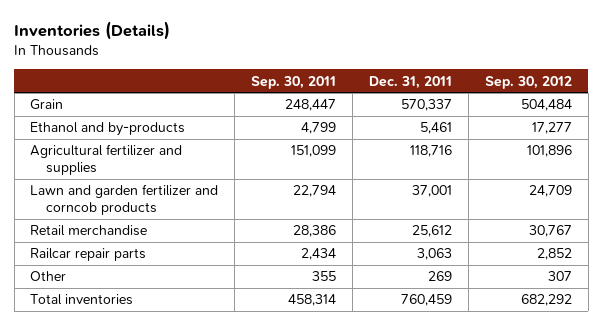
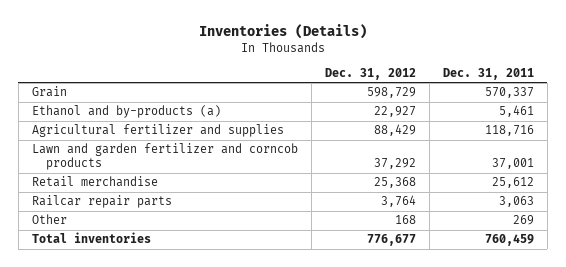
[251,75,337,89] Sep. 30, 2011 -> none
[484,75,572,89] Sep. 30, 2012 -> none
none -> [324,67,416,80] Dec. 31, 2012
[30,122,186,137] Ethanol and by-products -> [31,105,221,119] Ethanol and by-products (a)

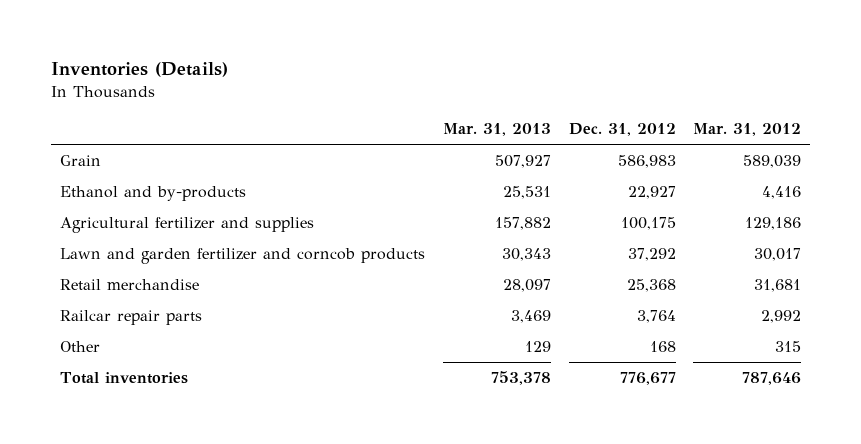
[442,67,534,80] Dec. 31, 2011 -> none
none -> [442,122,551,136] Mar. 31, 2013
none -> [693,122,802,136] Mar. 31, 2012
[366,87,416,99] 598,729 -> [617,155,676,169] 586,983
[31,105,221,119] Ethanol and by-products (a) -> [59,186,246,202] Ethanol and by-products
[373,124,416,137] 88,429 -> [620,217,676,231] 100,175

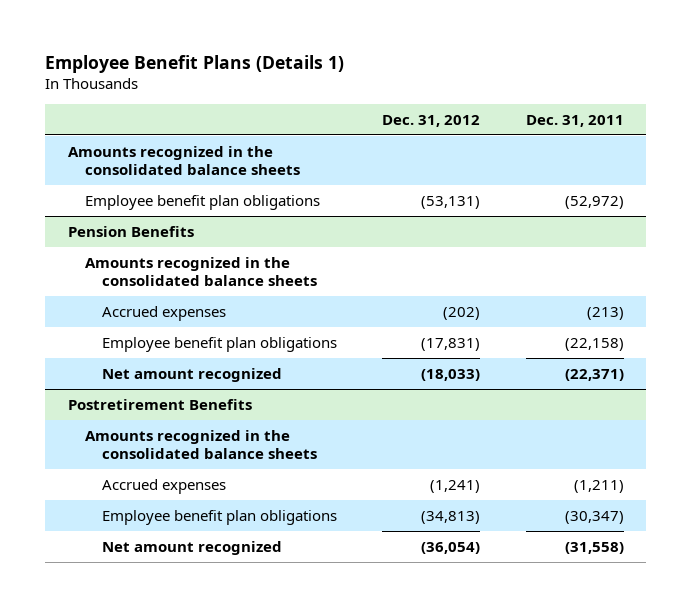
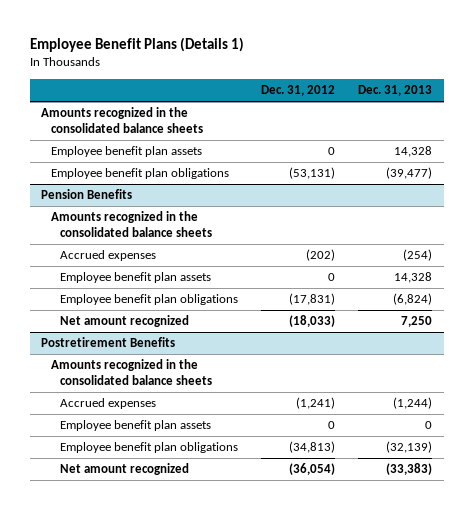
[525,115,624,128] Dec. 31, 2011 -> none
none -> [358,84,433,96] Dec. 31, 2013
none -> [50,146,202,158] Employee benefit plan assets
none -> [60,272,212,284] Employee benefit plan assets
none -> [60,420,212,432] Employee benefit plan assets

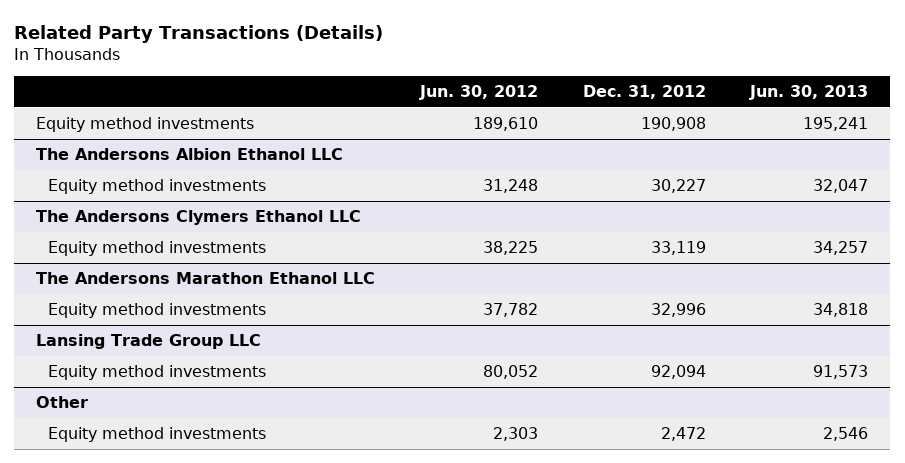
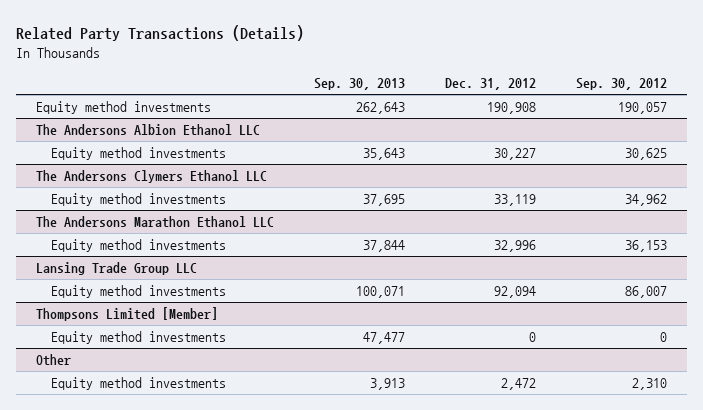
[418,85,538,101] Jun. 30, 2012 -> none
[749,85,869,101] Jun. 30, 2013 -> none
none -> [314,78,406,91] Sep. 30, 2013
none -> [576,78,668,91] Sep. 30, 2012
none -> [36,307,219,322] Thompsons Limited [Member]
none -> [51,331,227,345] Equity method investments

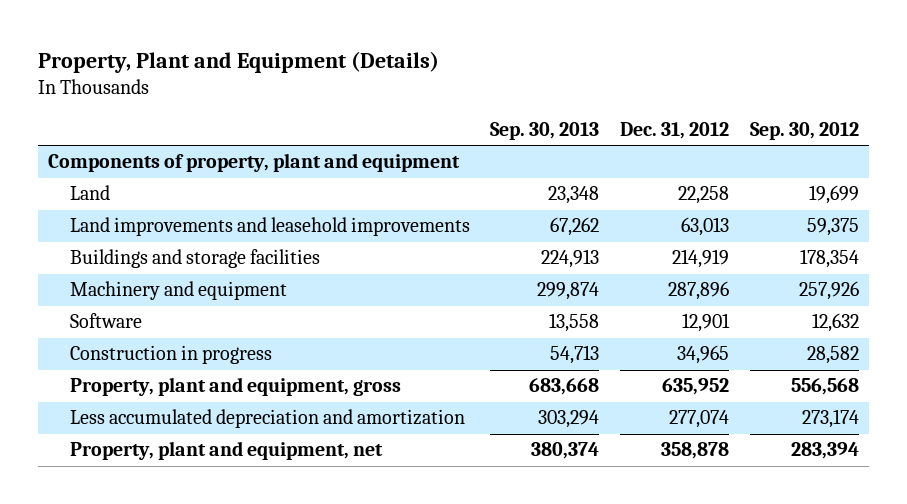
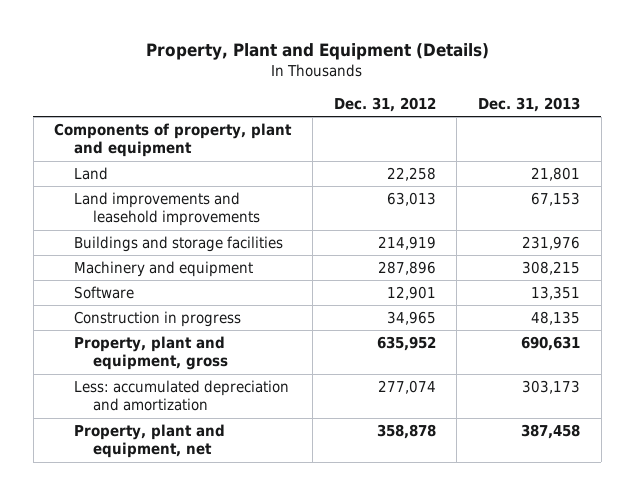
[490,121,600,140] Sep. 30, 2013 -> none
[750,121,860,140] Sep. 30, 2012 -> none
none -> [477,96,580,112] Dec. 31, 2013
[69,409,465,429] Less accumulated depreciation and amortization -> [73,380,289,412] Less: accumulated depreciation and amortization

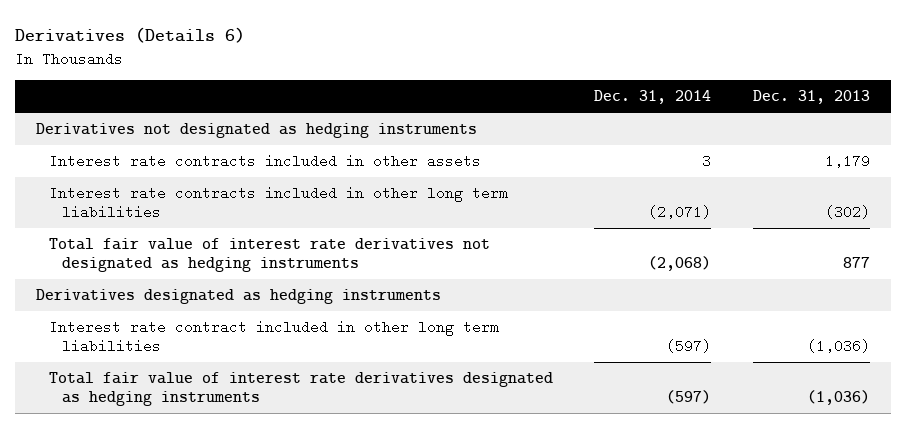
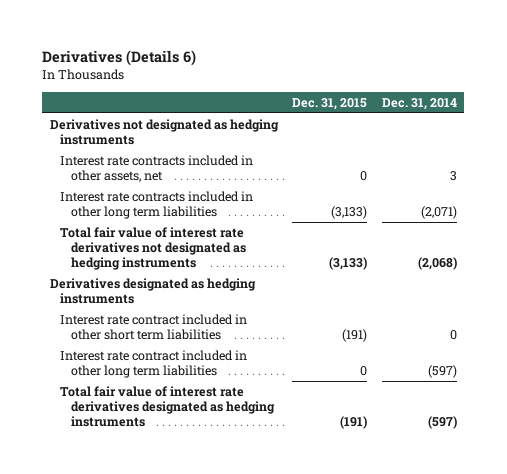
[752,90,870,105] Dec. 31, 2013 -> none
none -> [292,97,368,110] Dec. 31, 2015
[48,154,481,169] Interest rate contracts included in other assets -> [60,154,254,183] Interest rate contracts included in other assets, net
none -> [60,313,248,341] Interest rate contract included in other short term liabilities

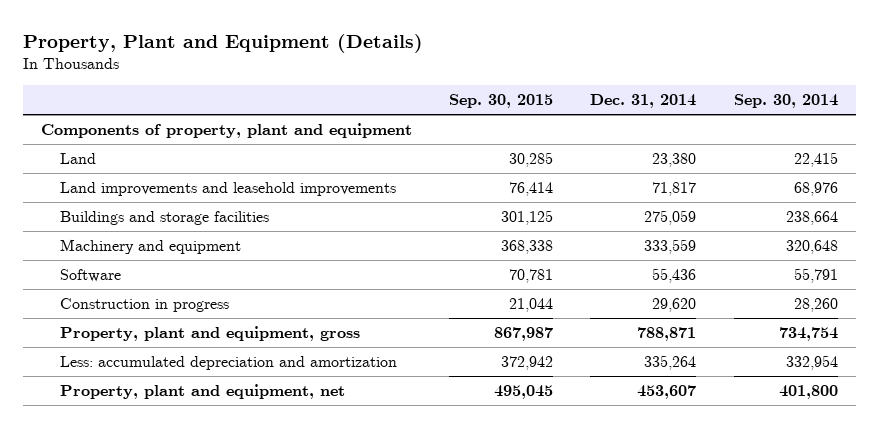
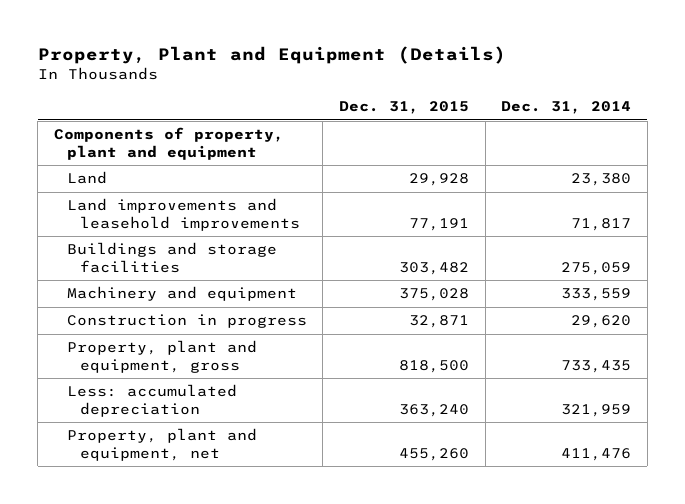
[449,94,554,109] Sep. 30, 2015 -> none
[733,94,838,109] Sep. 30, 2014 -> none
none -> [338,101,469,115] Dec. 31, 2015
[60,268,122,282] Software -> none
[637,326,697,341] 788,871 -> [561,359,632,373] 733,435
[60,355,398,370] Less: accumulated depreciation and amortization -> [66,384,237,417] Less: accumulated depreciation
[644,354,697,370] 335,264 -> [561,403,632,417] 321,959
[637,384,697,399] 453,607 -> [561,447,632,461] 411,476

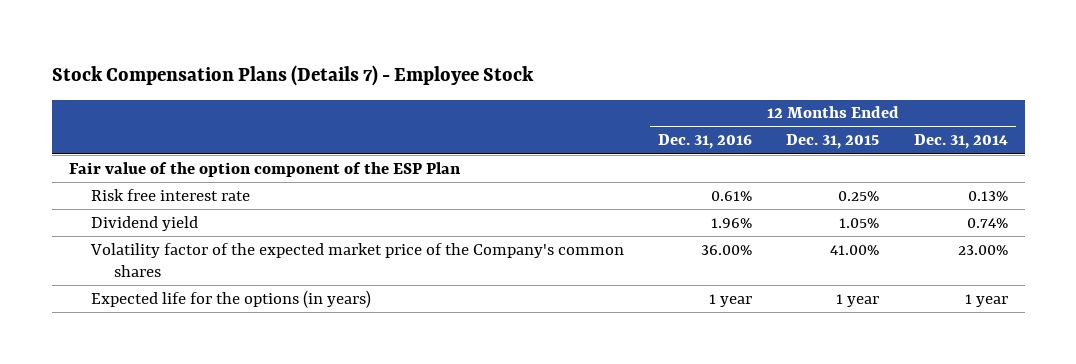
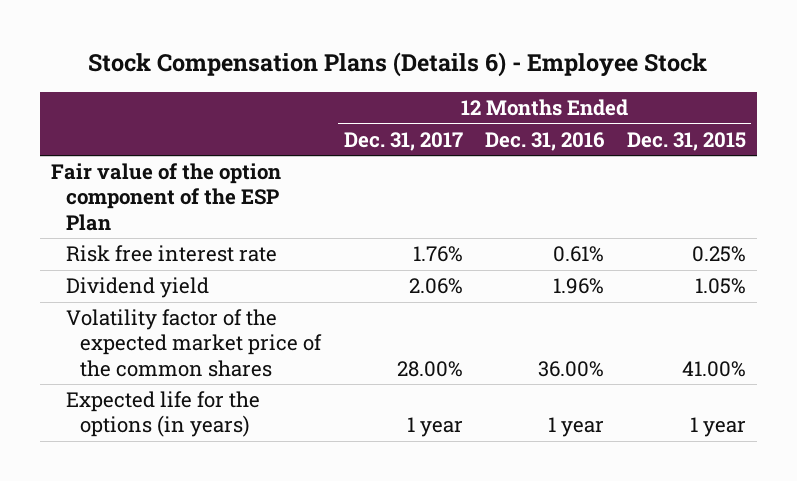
[51,64,534,86] Stock Compensation Plans (Details 7) - Employee Stock -> [88,52,708,78] Stock Compensation Plans (Details 6) - Employee Stock
[913,134,1008,150] Dec. 31, 2014 -> none
none -> [343,131,463,151] Dec. 31, 2017
[90,242,625,278] Volatility factor of the expected market price of the Company's common shares -> [65,309,323,377] Volatility factor of the expected market price of the common shares

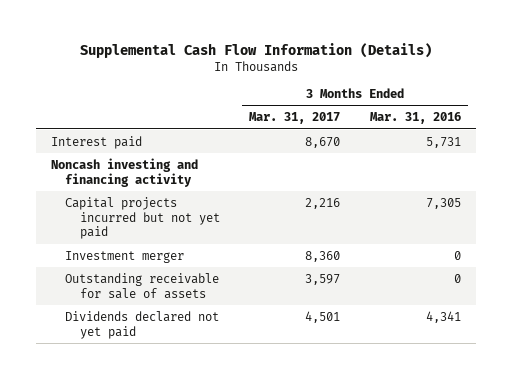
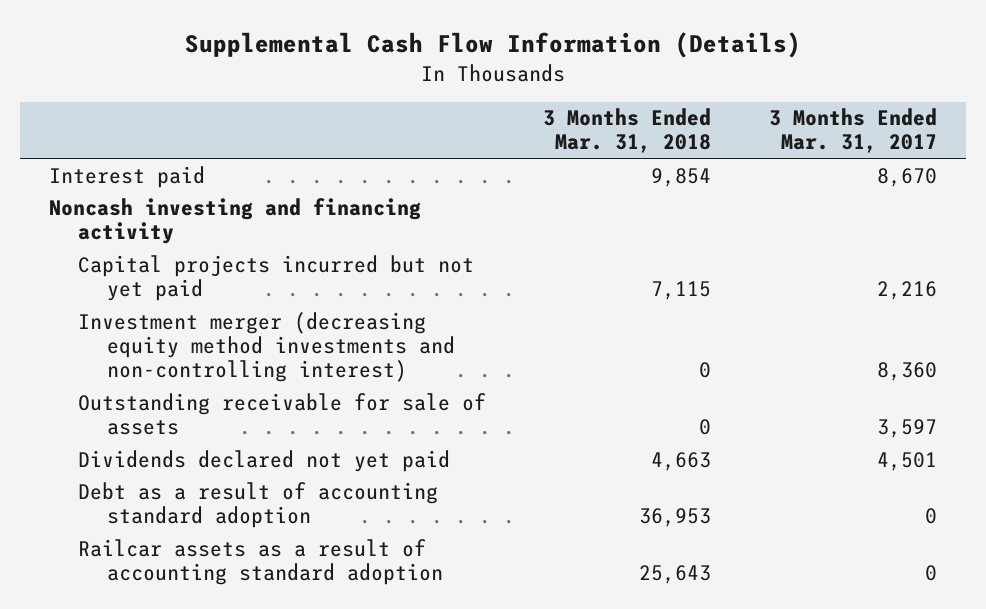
[369,112,461,125] Mar. 31, 2016 -> none
none -> [543,108,712,154] 3 Months Ended Mar. 31, 2018
[65,250,185,263] Investment merger -> [77,311,455,382] Investment merger (decreasing equity method investments and non-controlling interest)
none -> [77,481,438,528] Debt as a result of accounting standard adoption
none -> [77,538,443,585] Railcar assets as a result of accounting standard adoption

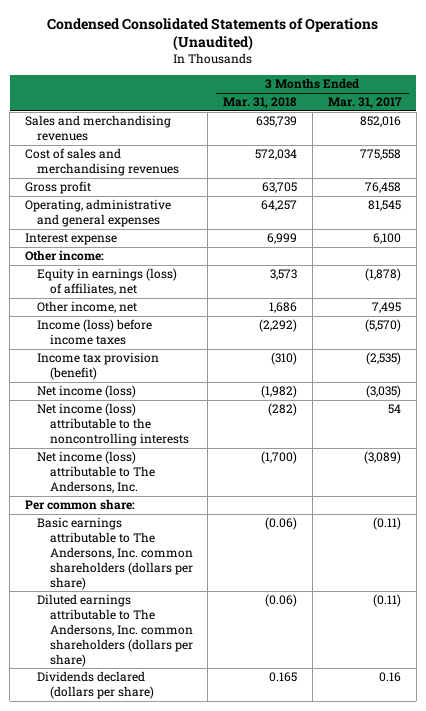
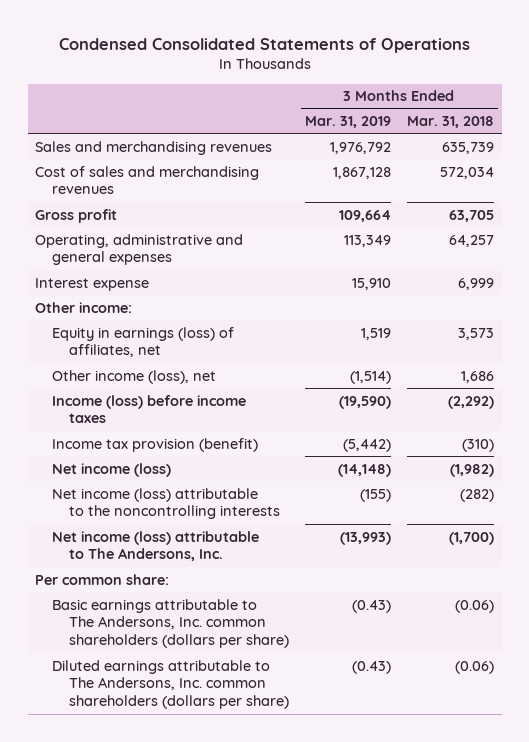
[47,17,379,52] Condensed Consolidated Statements of Operations (Unaudited) -> [58,37,470,53] Condensed Consolidated Statements of Operations
[327,97,402,110] Mar. 31, 2017 -> none
none -> [304,115,391,128] Mar. 31, 2019
[37,301,138,314] Other income, net -> [52,369,217,384] Other income (loss), net
[37,671,154,700] Dividends declared (dollars per share) -> none

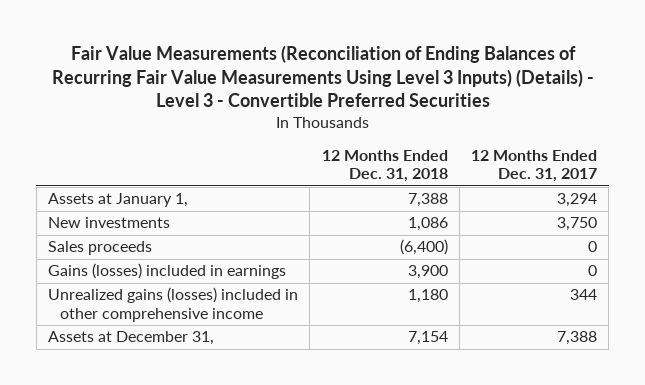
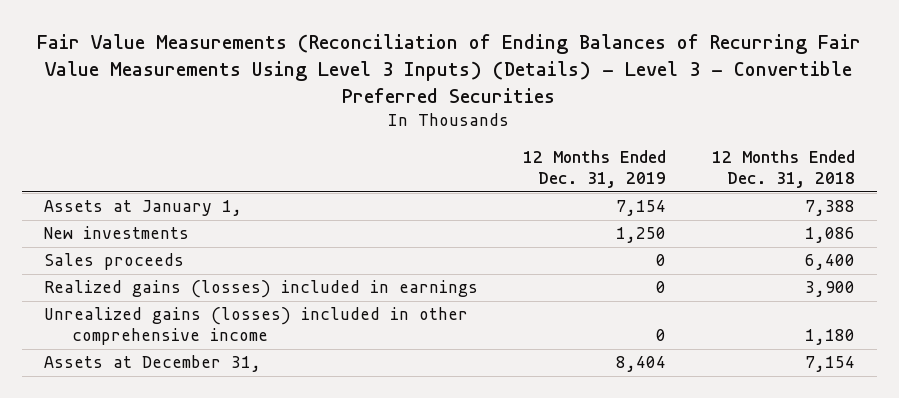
[471,149,598,183] 12 Months Ended Dec. 31, 2017 -> none
none -> [523,150,667,189] 12 Months Ended Dec. 31, 2019
[399,239,448,256] (6,400) -> [804,254,855,271] 6,400
[48,263,287,280] Gains (losses) included in earnings -> [44,280,479,299] Realized gains (losses) included in earnings

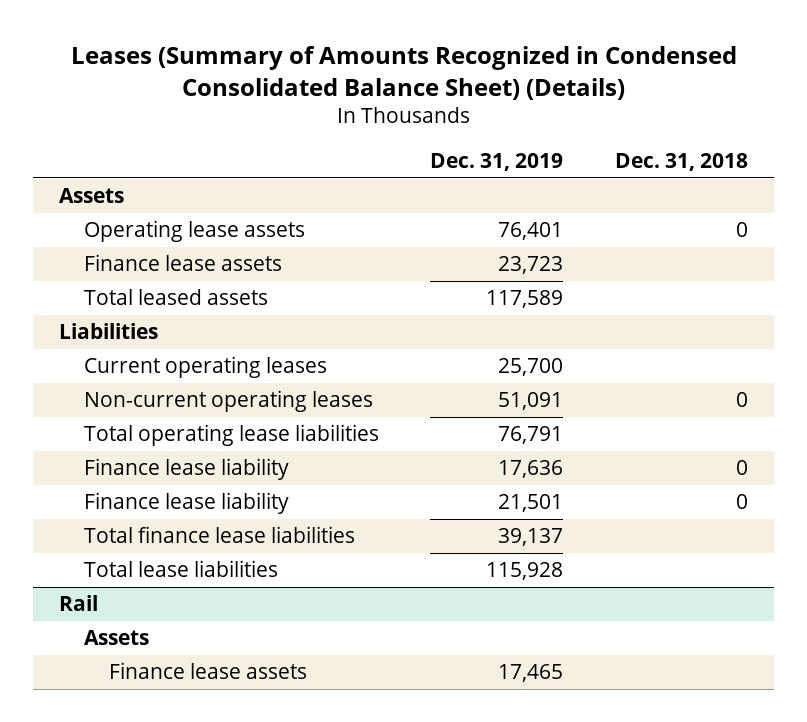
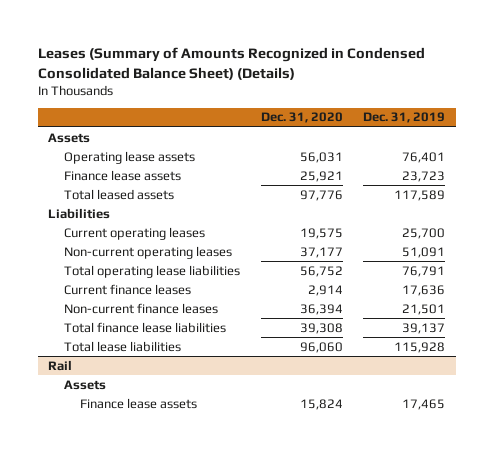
[615,152,749,171] Dec. 31, 2018 -> none
none -> [260,112,343,124] Dec. 31, 2020
[83,458,289,481] Finance lease liability -> [64,283,192,295] Current finance leases
[83,492,289,515] Finance lease liability -> [64,302,219,314] Non-current finance leases

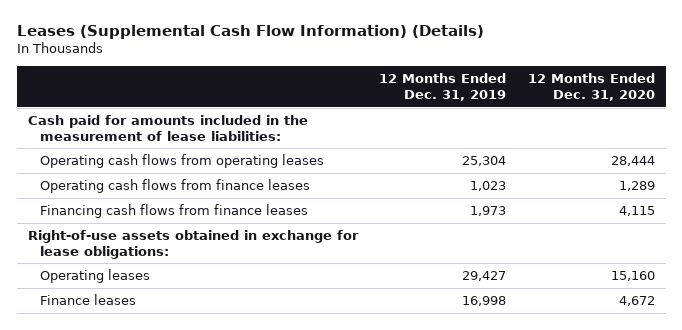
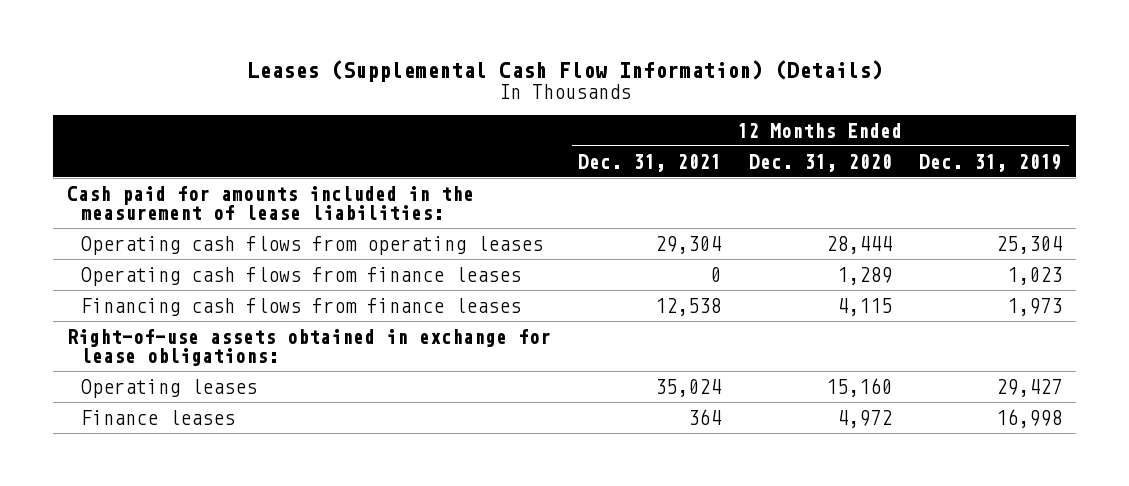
none -> [578,153,722,172] Dec. 31, 2021
[618,296,655,307] 4,672 -> [836,409,892,428] 4,972

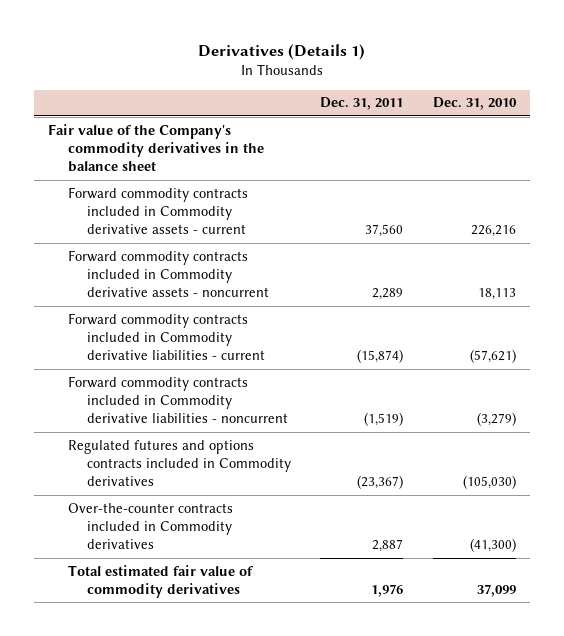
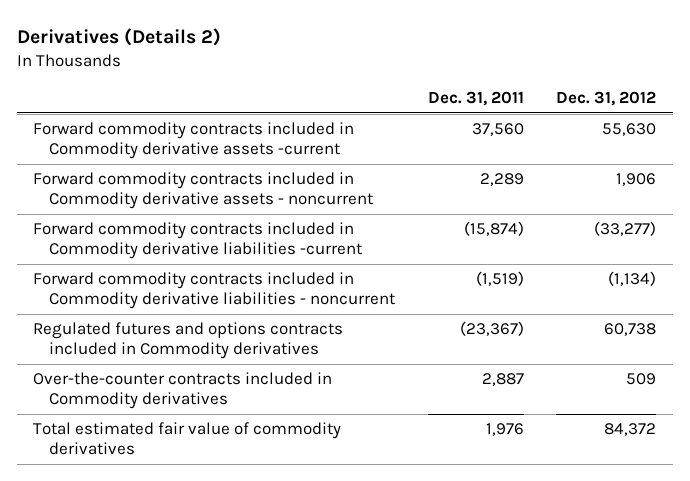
[198,43,366,60] Derivatives (Details 1) -> [16,27,221,46] Derivatives (Details 2)
[432,97,517,111] Dec. 31, 2010 -> none
none -> [556,90,657,106] Dec. 31, 2012
[48,123,264,173] Fair value of the Company's commodity derivatives in the balance sheet -> none
[67,186,248,235] Forward commodity contracts included in Commodity derivative assets - current -> [33,122,355,160] Forward commodity contracts included in Commodity derivative assets -current
[67,312,265,361] Forward commodity contracts included in Commodity derivative liabilities - current -> [33,222,363,260] Forward commodity contracts included in Commodity derivative liabilities -current

